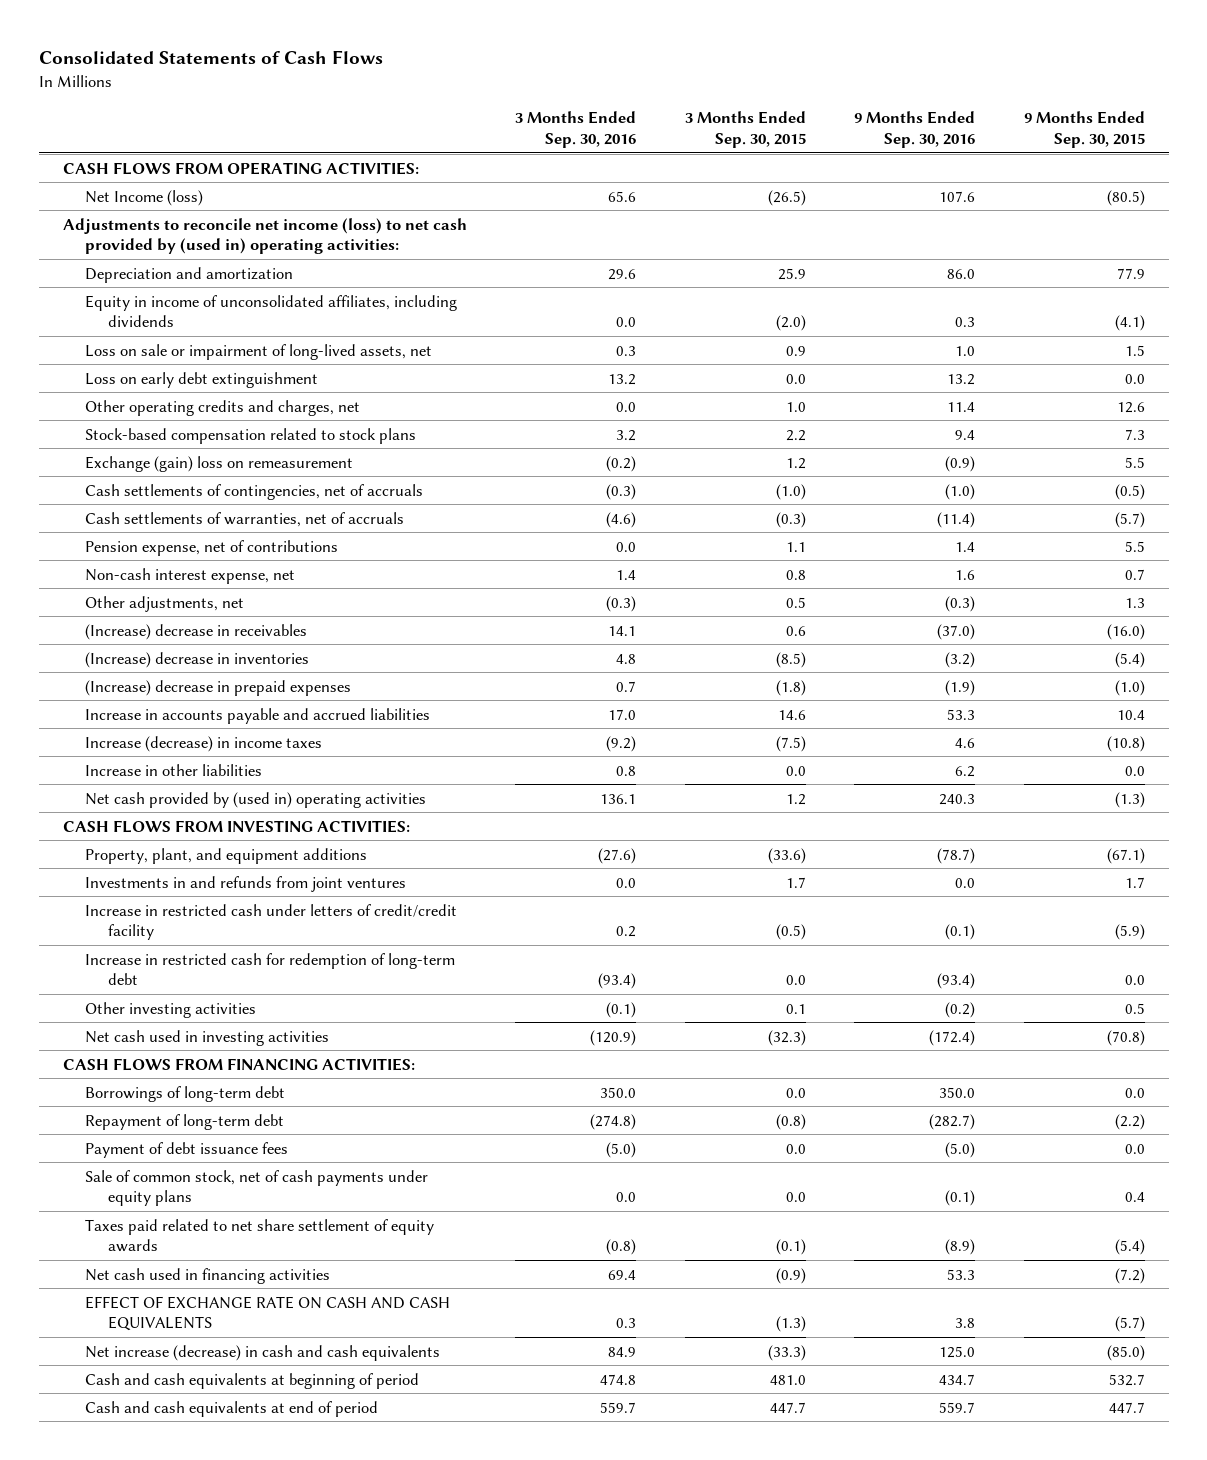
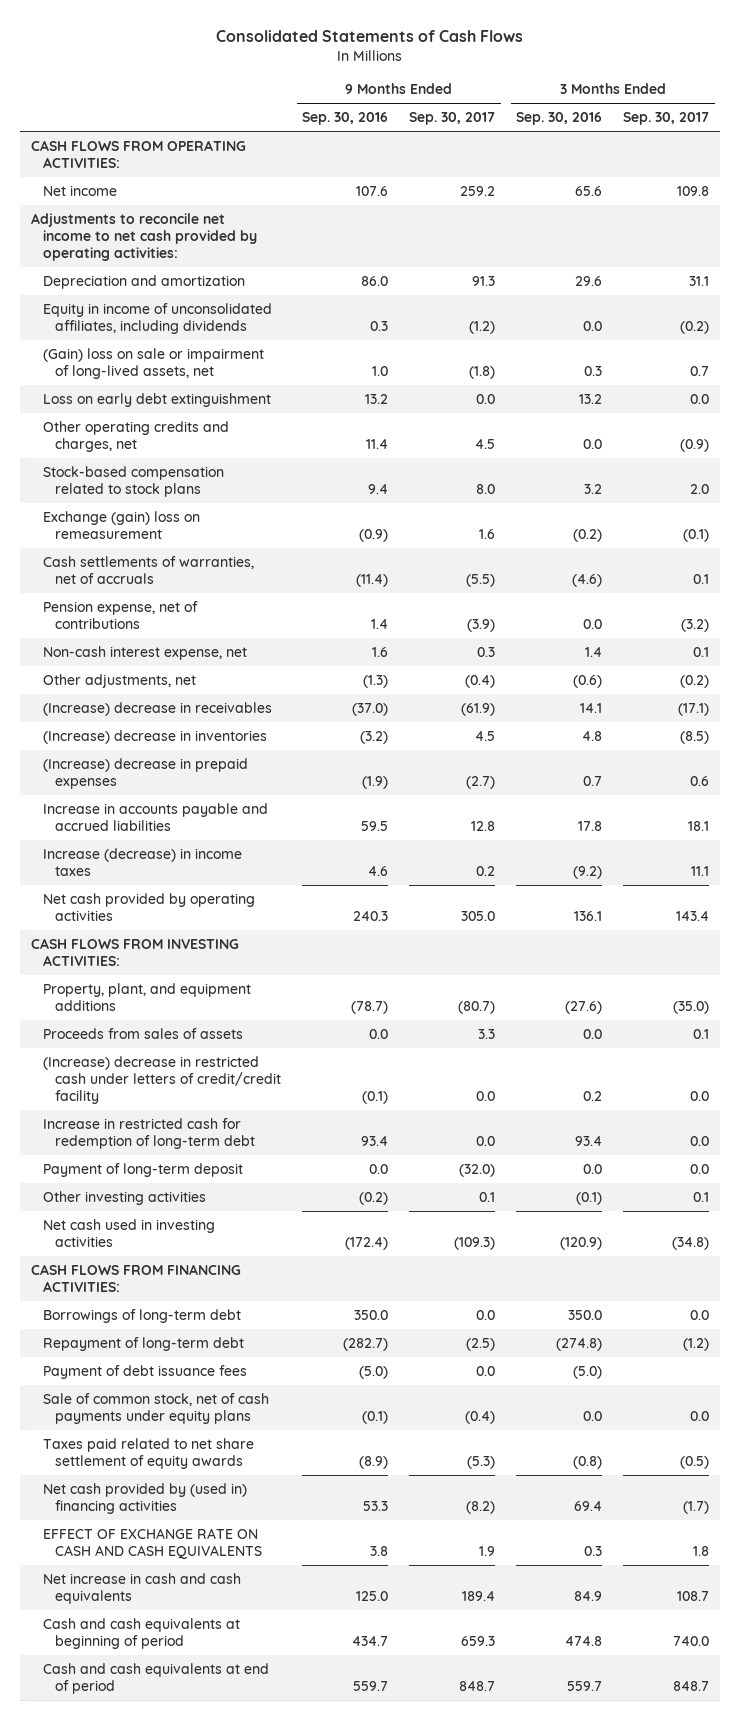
[684,111,806,148] 3 Months Ended Sep. 30, 2015 -> none
[1023,111,1145,148] 9 Months Ended Sep. 30, 2015 -> none
none -> [409,112,496,126] Sep. 30, 2017
none -> [623,112,710,126] Sep. 30, 2017
[85,189,204,206] Net Income (loss) -> [42,184,117,196] Net income
[62,217,467,255] Adjustments to reconcile net income (loss) to net cash provided by (used in) operating activities: -> [30,212,257,261] Adjustments to reconcile net income to net cash provided by operating activities:
[85,343,433,360] Loss on sale or impairment of long-lived assets, net -> [42,347,264,379] (Gain) loss on sale or impairment of long-lived assets, net
[85,483,424,500] Cash settlements of contingencies, net of accruals -> none
[606,595,637,612] (0.3) -> [573,674,603,688] (0.6)
[945,595,976,612] (0.3) -> [363,674,389,688] (1.3)
[608,708,637,720] 17.0 -> [578,820,603,831] 17.8
[947,708,976,720] 53.3 -> [361,820,389,831] 59.5
[85,763,263,776] Increase in other liabilities -> none
[85,791,427,808] Net cash provided by (used in) operating activities -> [42,892,255,921] Net cash provided by operating activities
[85,875,407,892] Investments in and refunds from joint ventures -> none
none -> [42,1027,243,1039] Proceeds from sales of assets
[85,903,458,941] Increase in restricted cash under letters of credit/credit facility -> [42,1055,282,1104] (Increase) decrease in restricted cash under letters of credit/credit facility
[598,973,637,990] (93.4) -> [575,1135,603,1146] 93.4
[937,973,976,990] (93.4) -> [361,1135,389,1146] 93.4
none -> [42,1162,243,1177] Payment of long-term deposit
[85,1267,331,1284] Net cash used in financing activities -> [42,1482,247,1514] Net cash provided by (used in) financing activities
[85,1344,441,1361] Net increase (decrease) in cash and cash equivalents -> [42,1572,241,1604] Net increase in cash and cash equivalents

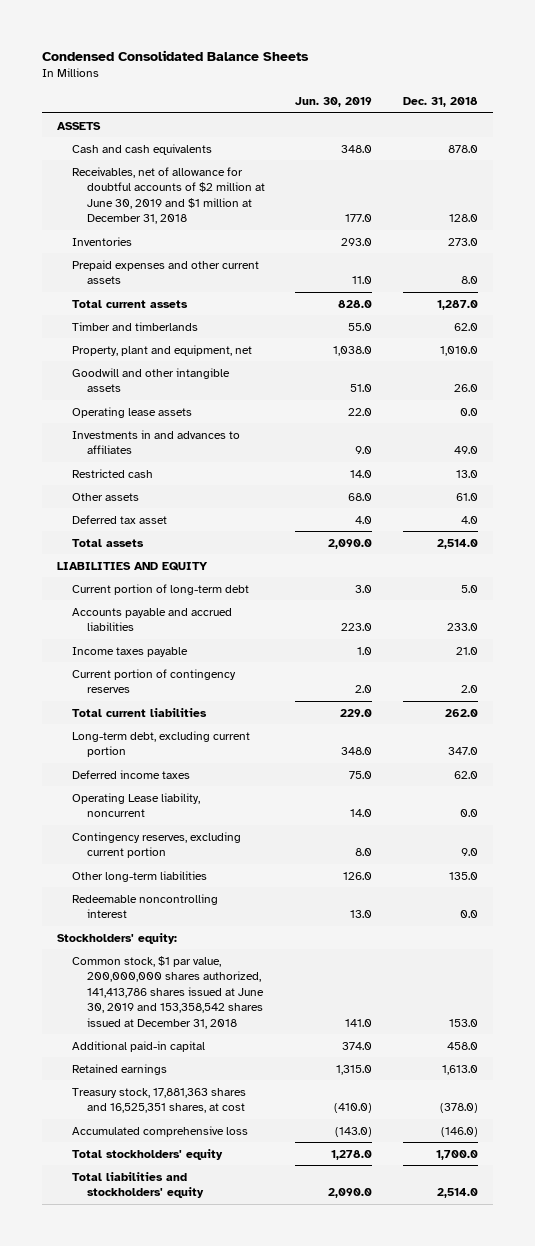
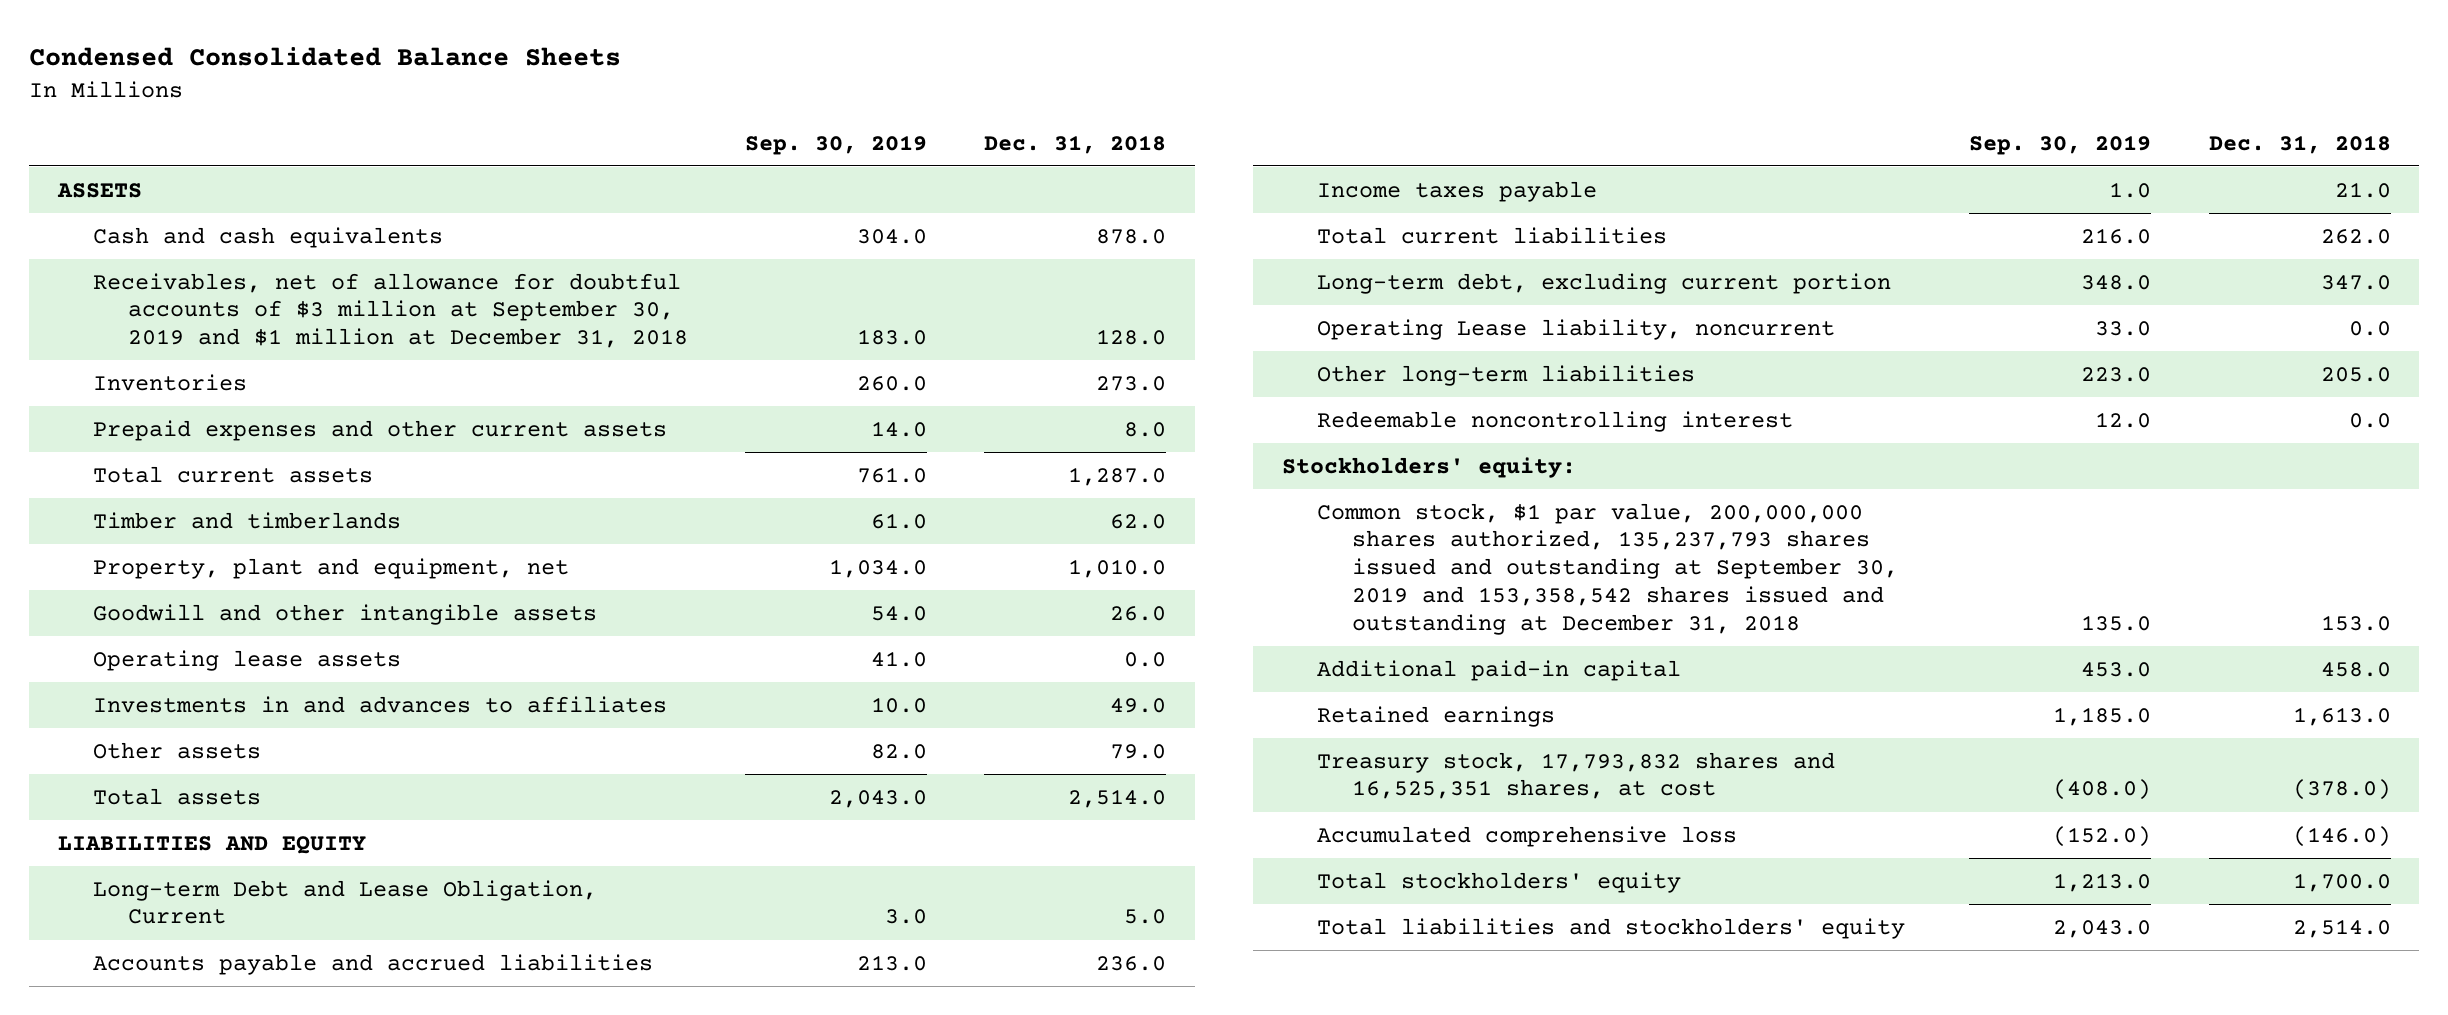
[295,97,373,108] Jun. 30, 2019 -> none
none -> [745,134,928,155] Sep. 30, 2019
[72,166,266,225] Receivables, net of allowance for doubtful accounts of $2 million at June 30, 2019 and $1 million at December 31, 2018 -> [92,272,688,349] Receivables, net of allowance for doubtful accounts of $3 million at September 30, 2019 and $1 million at December 31, 2018
[72,468,154,478] Restricted cash -> none
[72,514,168,524] Deferred tax asset -> none
[455,492,478,501] 61.0 -> [1110,743,1167,759] 79.0
[72,583,250,595] Current portion of long-term debt -> none
none -> [92,879,597,925] Long-term Debt and Lease Obligation, Current
[446,623,478,632] 233.0 -> [1096,955,1167,971] 236.0
[72,668,237,694] Current portion of contingency reserves -> none
[72,769,191,779] Deferred income taxes -> none
[72,831,242,859] Contingency reserves, excluding current portion -> none
[448,871,478,880] 135.0 -> [2320,366,2391,382] 205.0
[72,955,265,1029] Common stock, $1 par value, 200,000,000 shares authorized, 141,413,786 shares issued at June 30, 2019 and 153,358,542 shares issued at December 31, 2018 -> [1317,502,1899,635] Common stock, $1 par value, 200,000,000 shares authorized, 135,237,793 shares issued and outstanding at September 30, 2019 and 153,358,542 shares issued and outstanding at December 31, 2018
[72,1087,247,1114] Treasury stock, 17,881,363 shares and 16,525,351 shares, at cost -> [1317,751,1836,800] Treasury stock, 17,793,832 shares and 16,525,351 shares, at cost

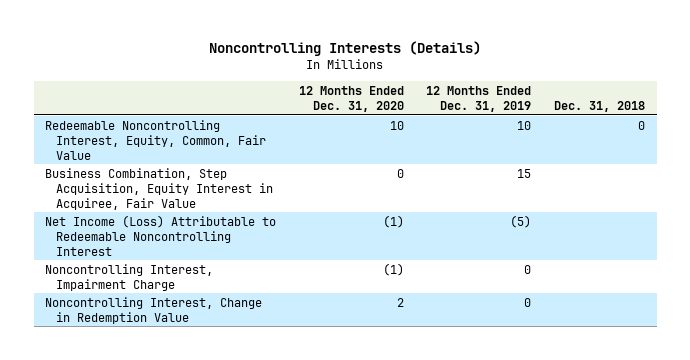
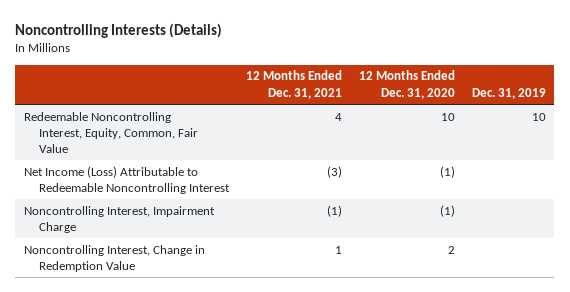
[426,86,532,113] 12 Months Ended Dec. 31, 2019 -> none
[554,101,646,113] Dec. 31, 2018 -> none
none -> [246,70,343,99] 12 Months Ended Dec. 31, 2021
none -> [471,87,546,99] Dec. 31, 2019
[45,167,273,210] Business Combination, Step Acquisition, Equity Interest in Acquiree, Fair Value -> none

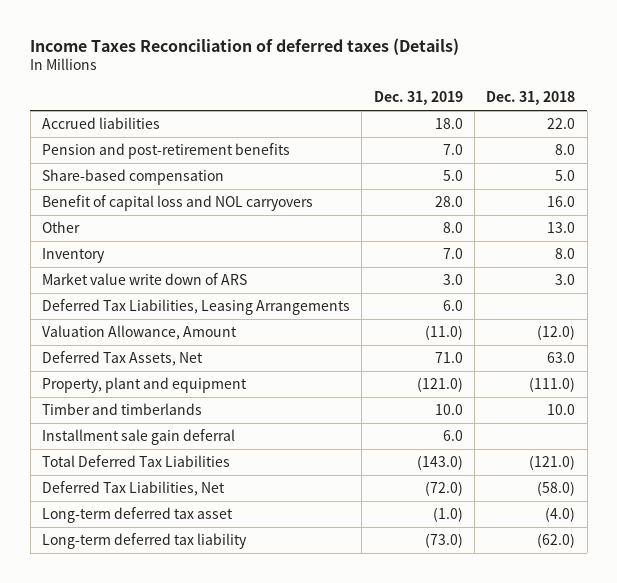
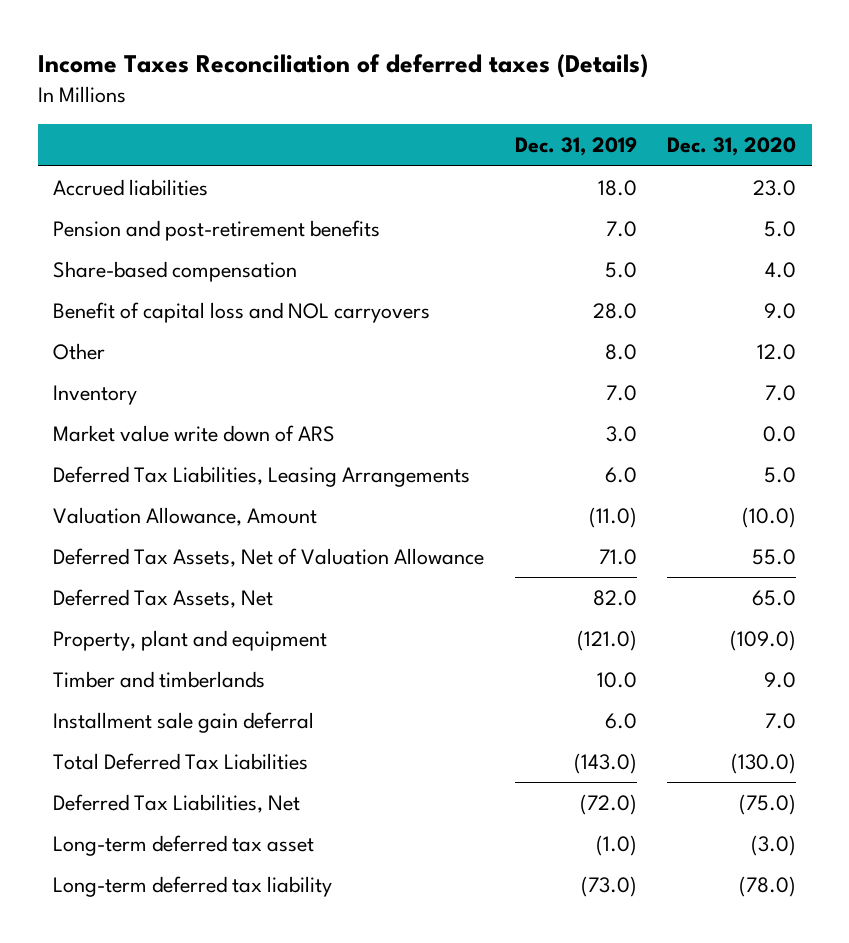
[486,91,576,106] Dec. 31, 2018 -> none
none -> [667,137,797,157] Dec. 31, 2020
none -> [53,548,485,568] Deferred Tax Assets, Net of Valuation Allowance
[434,352,463,364] 71.0 -> [592,590,637,607] 82.0

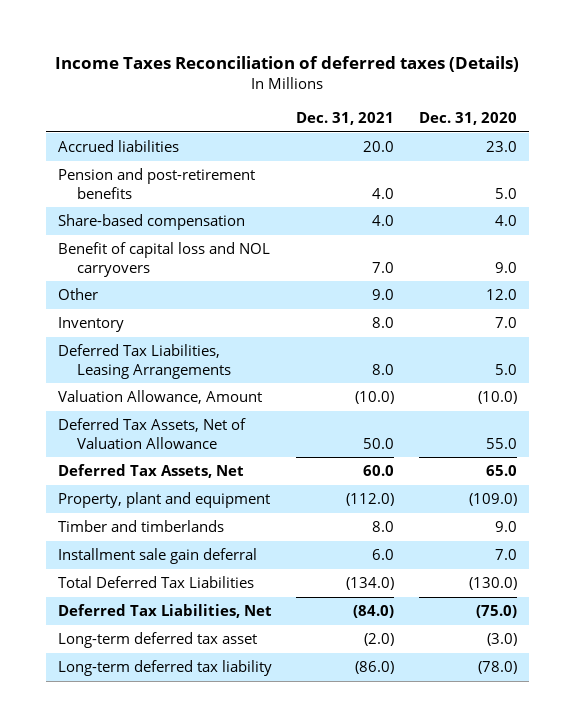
[514,137,637,157] Dec. 31, 2019 -> none
none -> [296,112,395,126] Dec. 31, 2021
[53,425,336,443] Market value write down of ARS -> none

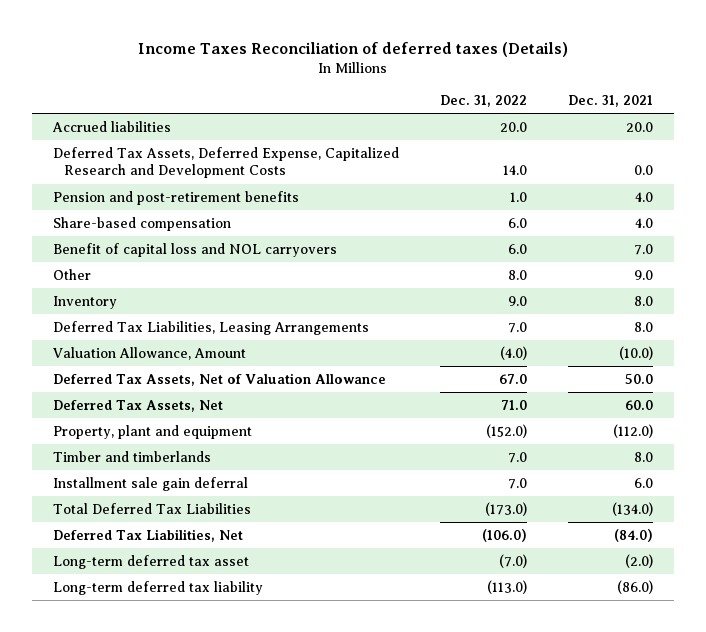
[418,112,517,126] Dec. 31, 2020 -> none
none -> [439,94,527,107] Dec. 31, 2022
none -> [52,147,399,179] Deferred Tax Assets, Deferred Expense, Capitalized Research and Development Costs

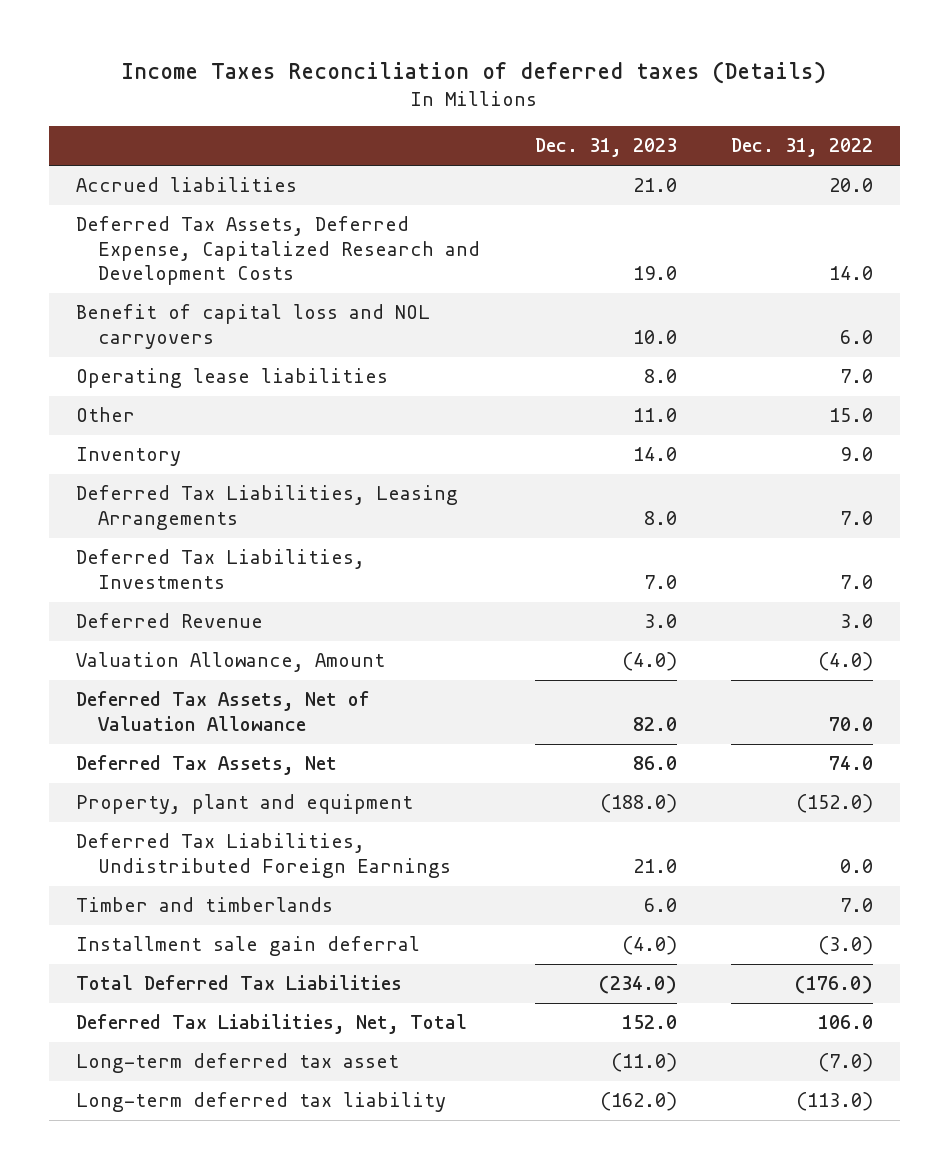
[568,94,654,107] Dec. 31, 2021 -> none
none -> [534,138,677,158] Dec. 31, 2023
[52,191,299,206] Pension and post-retirement benefits -> none
[52,217,231,232] Share-based compensation -> none
none -> [75,368,388,389] Operating lease liabilities
[507,270,527,281] 8.0 -> [828,408,873,423] 15.0
none -> [75,549,365,589] Deferred Tax Liabilities, Investments
none -> [75,613,263,629] Deferred Revenue
[498,374,527,385] 67.0 -> [828,716,873,731] 70.0
[500,400,527,411] 71.0 -> [828,756,873,771] 74.0
none -> [75,833,452,878] Deferred Tax Liabilities, Undistributed Foreign Earnings
[507,478,527,490] 7.0 -> [817,936,873,956] (3.0)
[484,502,527,517] (173.0) -> [794,975,873,995] (176.0)
[52,529,243,543] Deferred Tax Liabilities, Net -> [75,1014,467,1035] Deferred Tax Liabilities, Net, Total
[481,529,527,543] (106.0) -> [817,1015,873,1030] 106.0

